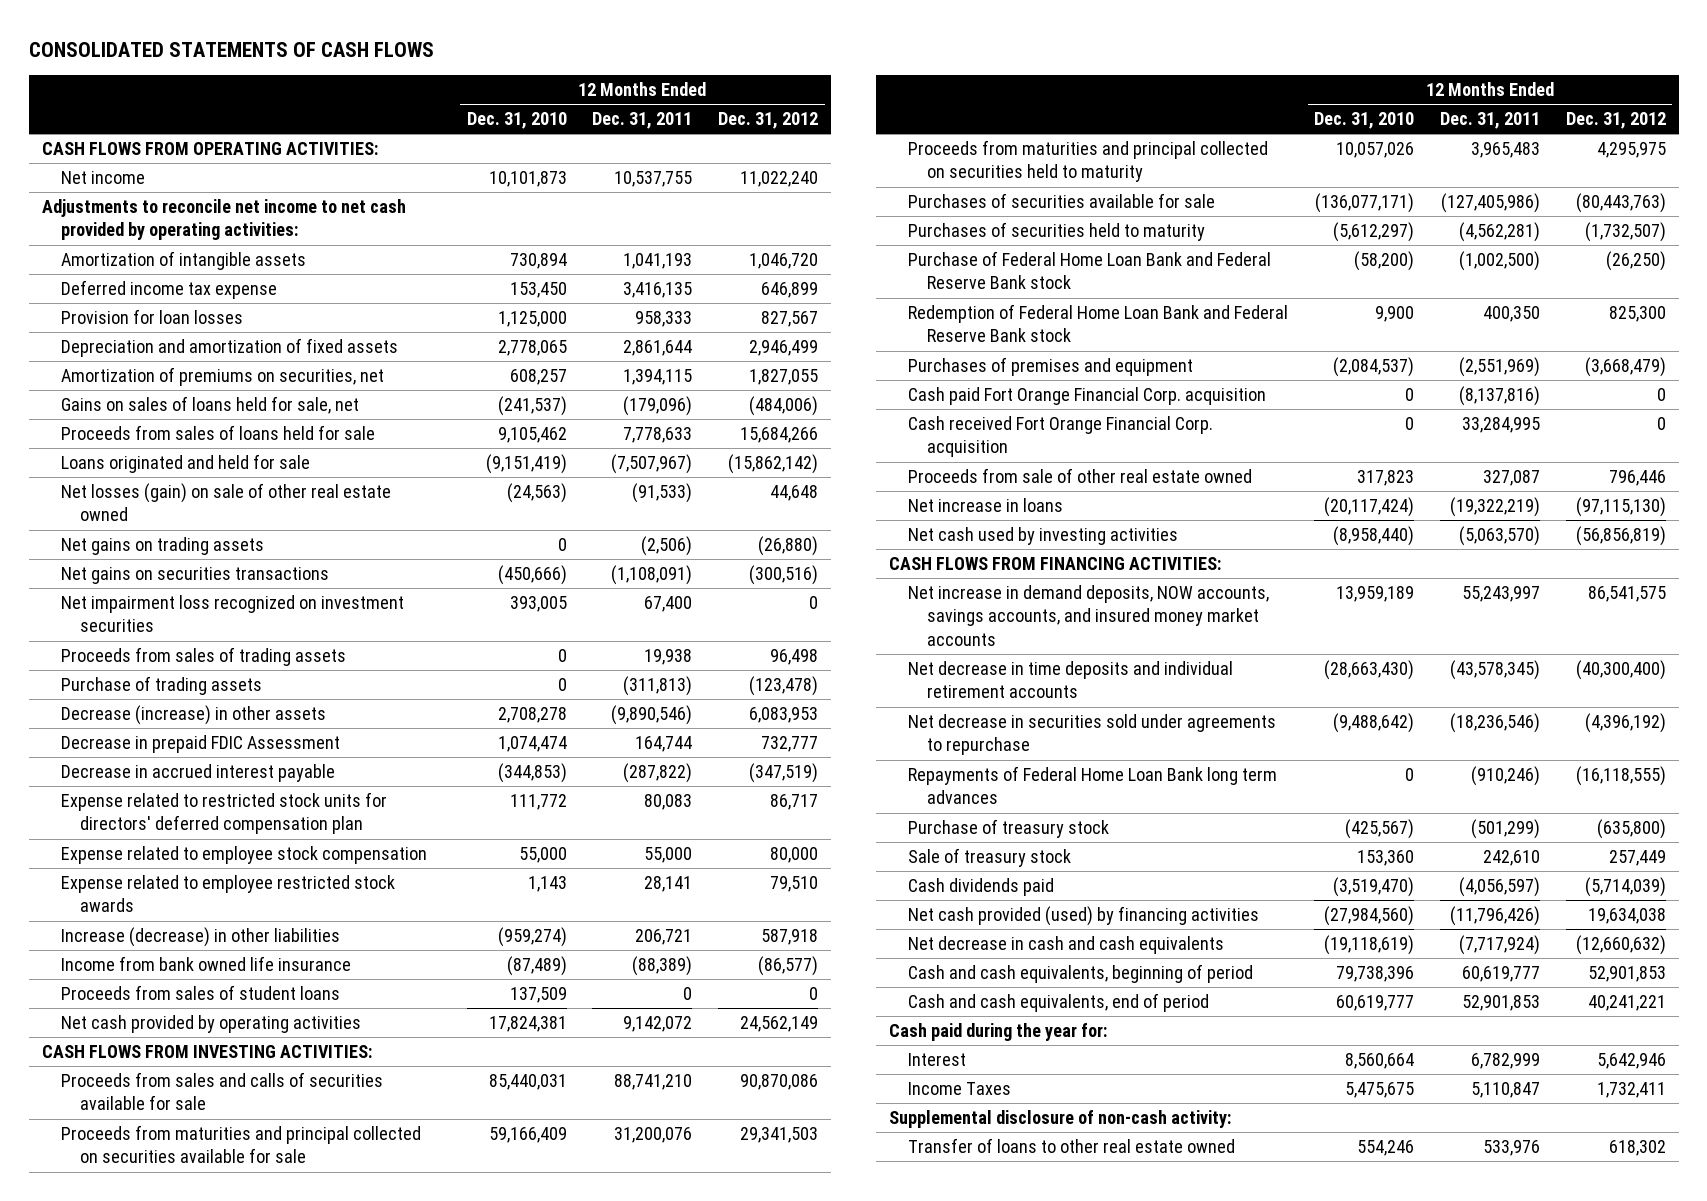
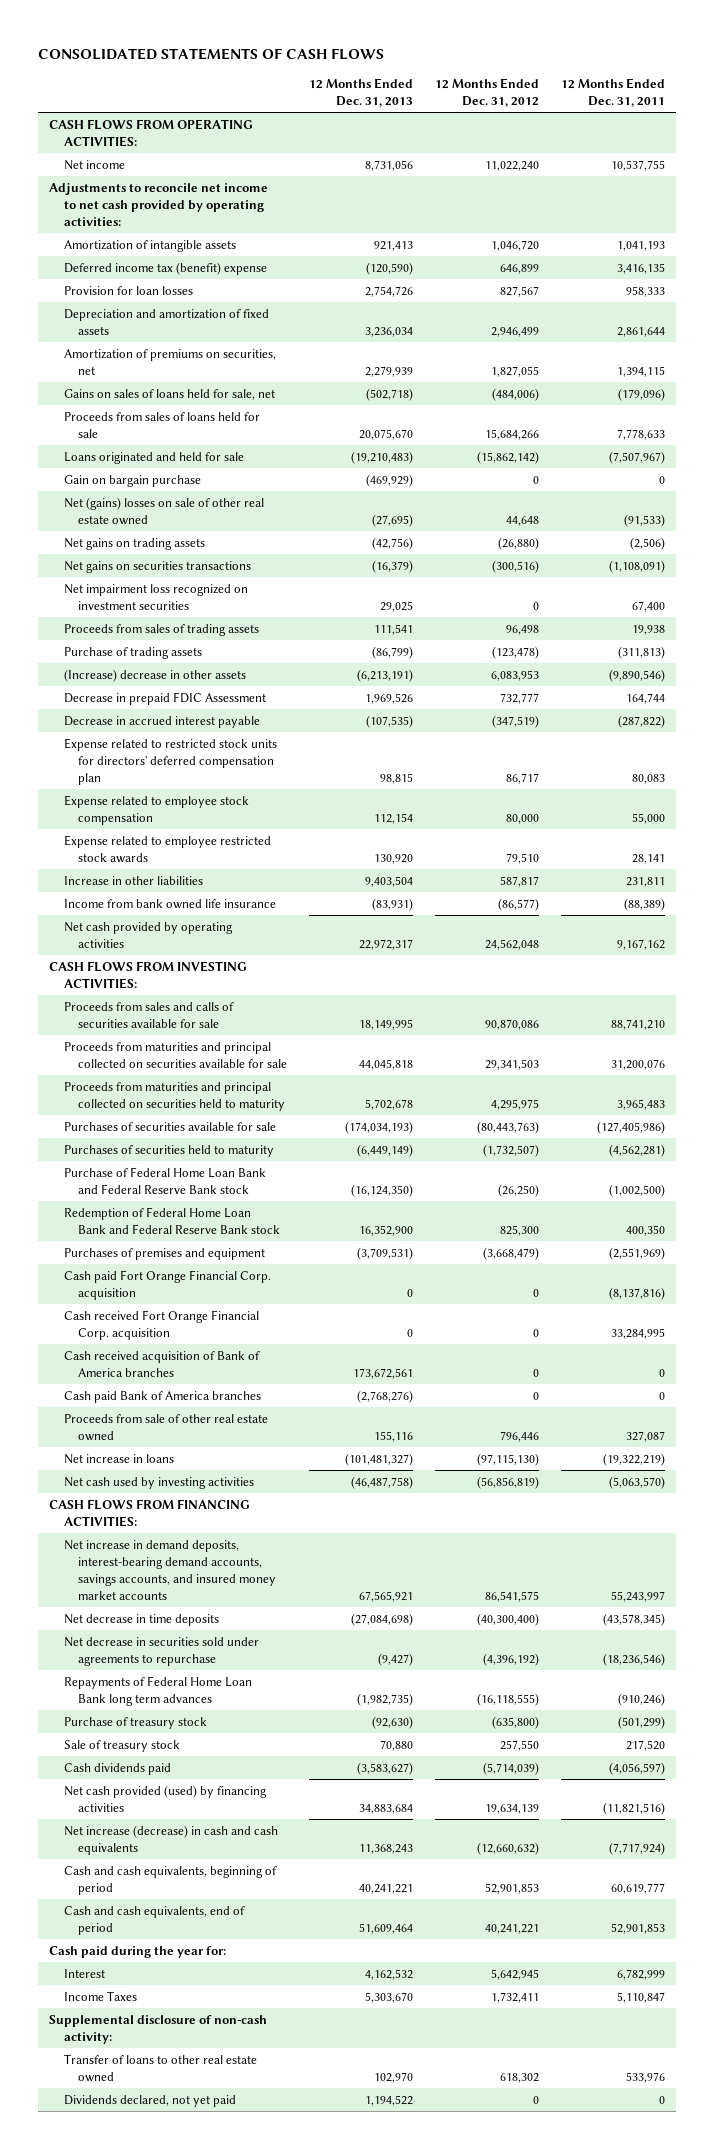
[466,112,567,130] Dec. 31, 2010 -> none
none -> [309,78,414,108] 12 Months Ended Dec. 31, 2013
[60,280,277,300] Deferred income tax expense -> [63,261,267,275] Deferred income tax (benefit) expense
none -> [63,474,201,487] Gain on bargain purchase
[60,483,391,522] Net losses (gain) on sale of other real estate owned -> [63,496,264,526] Net (gains) losses on sale of other real estate owned
[60,705,326,726] Decrease (increase) in other assets -> [63,668,246,682] (Increase) decrease in other assets
[60,927,340,948] Increase (decrease) in other liabilities -> [63,875,203,885] Increase in other liabilities
[635,929,693,946] 206,721 -> [626,876,666,887] 231,811
[761,929,819,946] 587,918 -> [500,875,540,887] 587,817
[60,985,340,1001] Proceeds from sales of student loans -> none
[623,1016,693,1033] 9,142,072 -> [617,939,666,951] 9,167,162
[740,1016,819,1033] 24,562,149 -> [485,939,540,951] 24,562,048
none -> [63,1350,260,1378] Cash received acquisition of Bank of America branches
none -> [63,1390,261,1403] Cash paid Bank of America branches
[908,585,1270,646] Net increase in demand deposits, NOW accounts, savings accounts, and insured money market accounts -> [63,1539,277,1601] Net increase in demand deposits, interest-bearing demand accounts, savings accounts, and insured money market accounts
[908,661,1234,699] Net decrease in time deposits and individual retirement accounts -> [63,1613,219,1626] Net decrease in time deposits
[1482,850,1540,867] 242,610 -> [626,1739,666,1751] 217,520
[1608,850,1666,867] 257,449 -> [500,1739,540,1751] 257,550
[1449,906,1540,927] (11,796,426) -> [603,1802,666,1816] (11,821,516)
[1587,908,1666,925] 19,634,038 -> [485,1804,540,1815] 19,634,139
[908,936,1225,955] Net decrease in cash and cash equivalents -> [63,1824,278,1856] Net increase (decrease) in cash and cash equivalents
[1596,1053,1666,1070] 5,642,946 -> [491,1968,540,1980] 5,642,945
none -> [63,2094,236,2107] Dividends declared, not yet paid

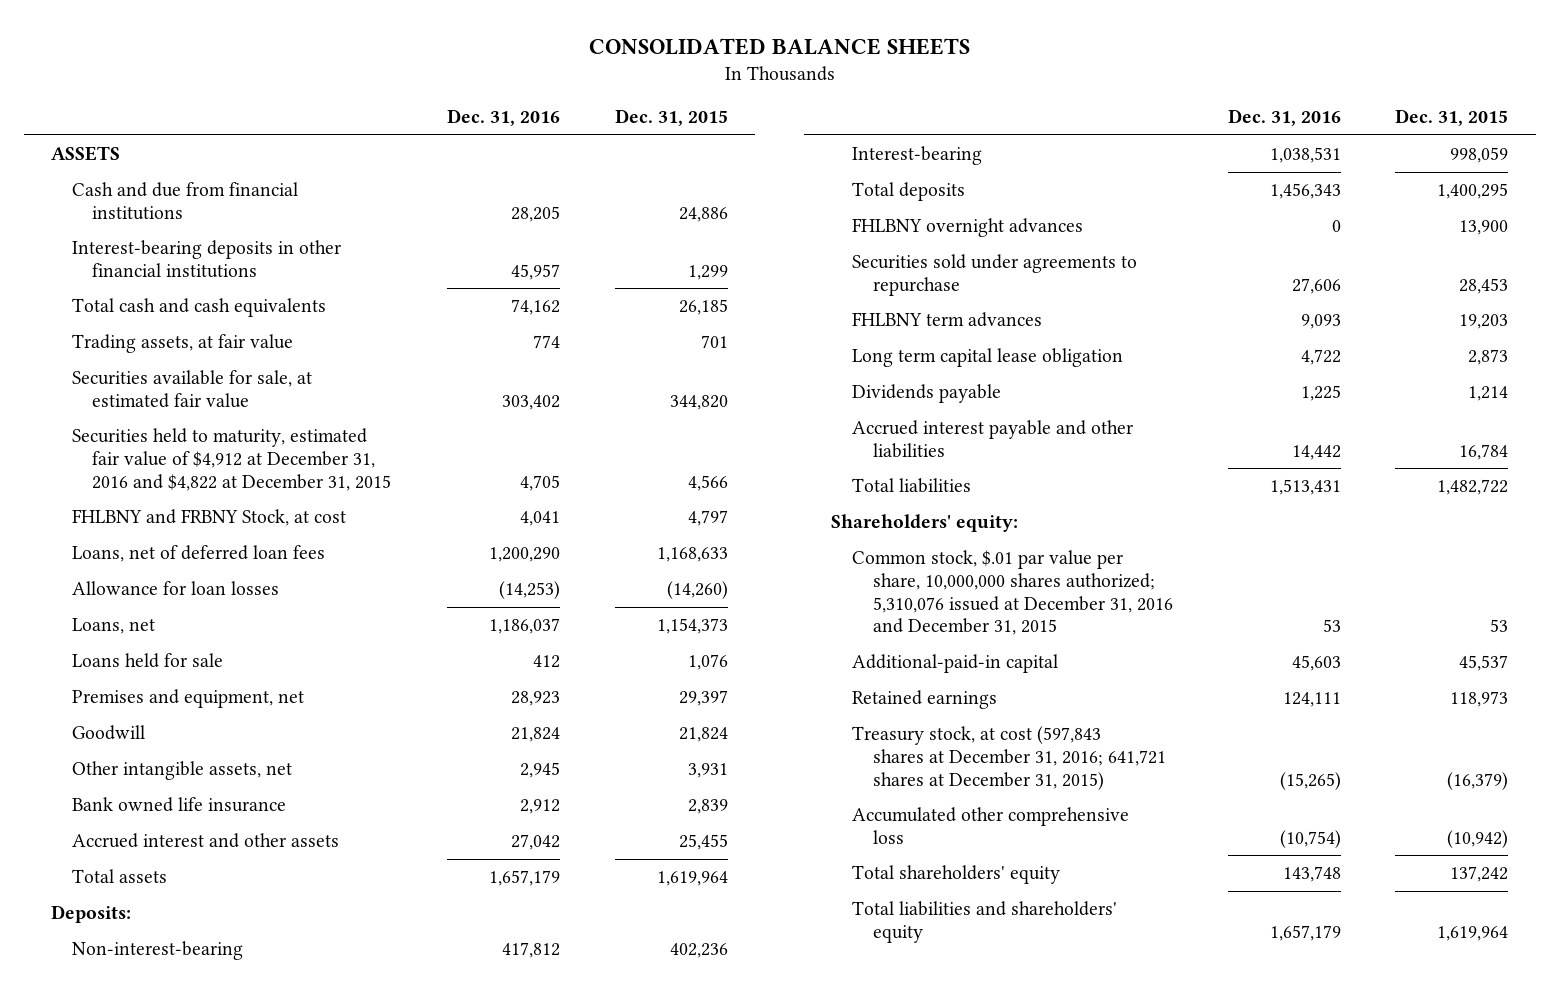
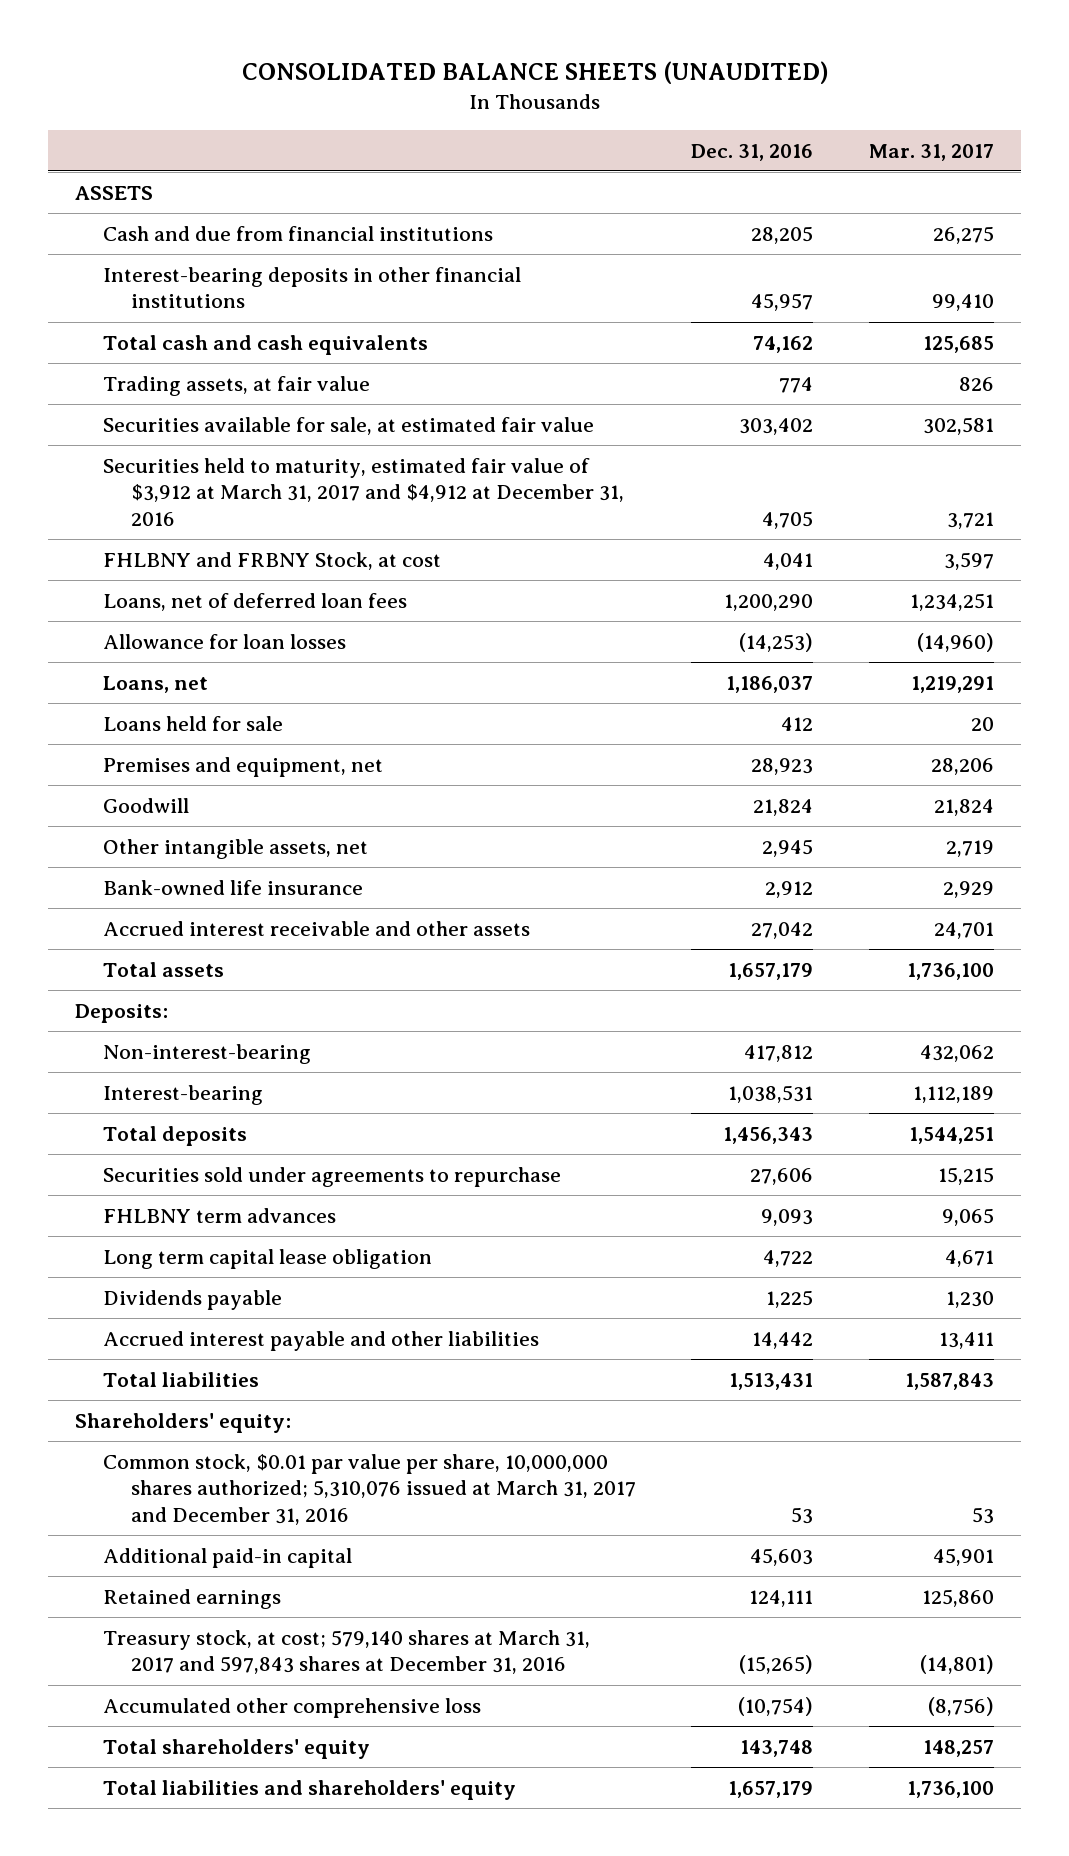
[588,37,970,55] CONSOLIDATED BALANCE SHEETS -> [241,61,829,85] CONSOLIDATED BALANCE SHEETS (UNAUDITED)
[614,109,728,127] Dec. 31, 2015 -> none
none -> [868,143,994,161] Mar. 31, 2017
[71,428,392,491] Securities held to maturity, estimated fair value of $4,912 at December 31, 2016 and $4,822 at December 31, 2015 -> [103,457,625,526] Securities held to maturity, estimated fair value of $3,912 at March 31, 2017 and $4,912 at December 31, 2016
[71,797,286,813] Bank owned life insurance -> [103,879,364,895] Bank-owned life insurance
[71,833,339,849] Accrued interest and other assets -> [103,920,531,936] Accrued interest receivable and other assets
[851,218,1083,238] FHLBNY overnight advances -> none
[851,550,1173,636] Common stock, $.01 par value per share, 10,000,000 shares authorized; 5,310,076 issued at December 31, 2016 and December 31, 2015 -> [103,1453,637,1525] Common stock, $0.01 par value per share, 10,000,000 shares authorized; 5,310,076 issued at March 31, 2017 and December 31, 2016
[851,654,1058,674] Additional-paid-in capital -> [103,1547,353,1568] Additional paid-in capital
[851,726,1166,790] Treasury stock, at cost (597,843 shares at December 31, 2016; 641,721 shares at December 31, 2015) -> [103,1629,591,1675] Treasury stock, at cost; 579,140 shares at March 31, 2017 and 597,843 shares at December 31, 2016

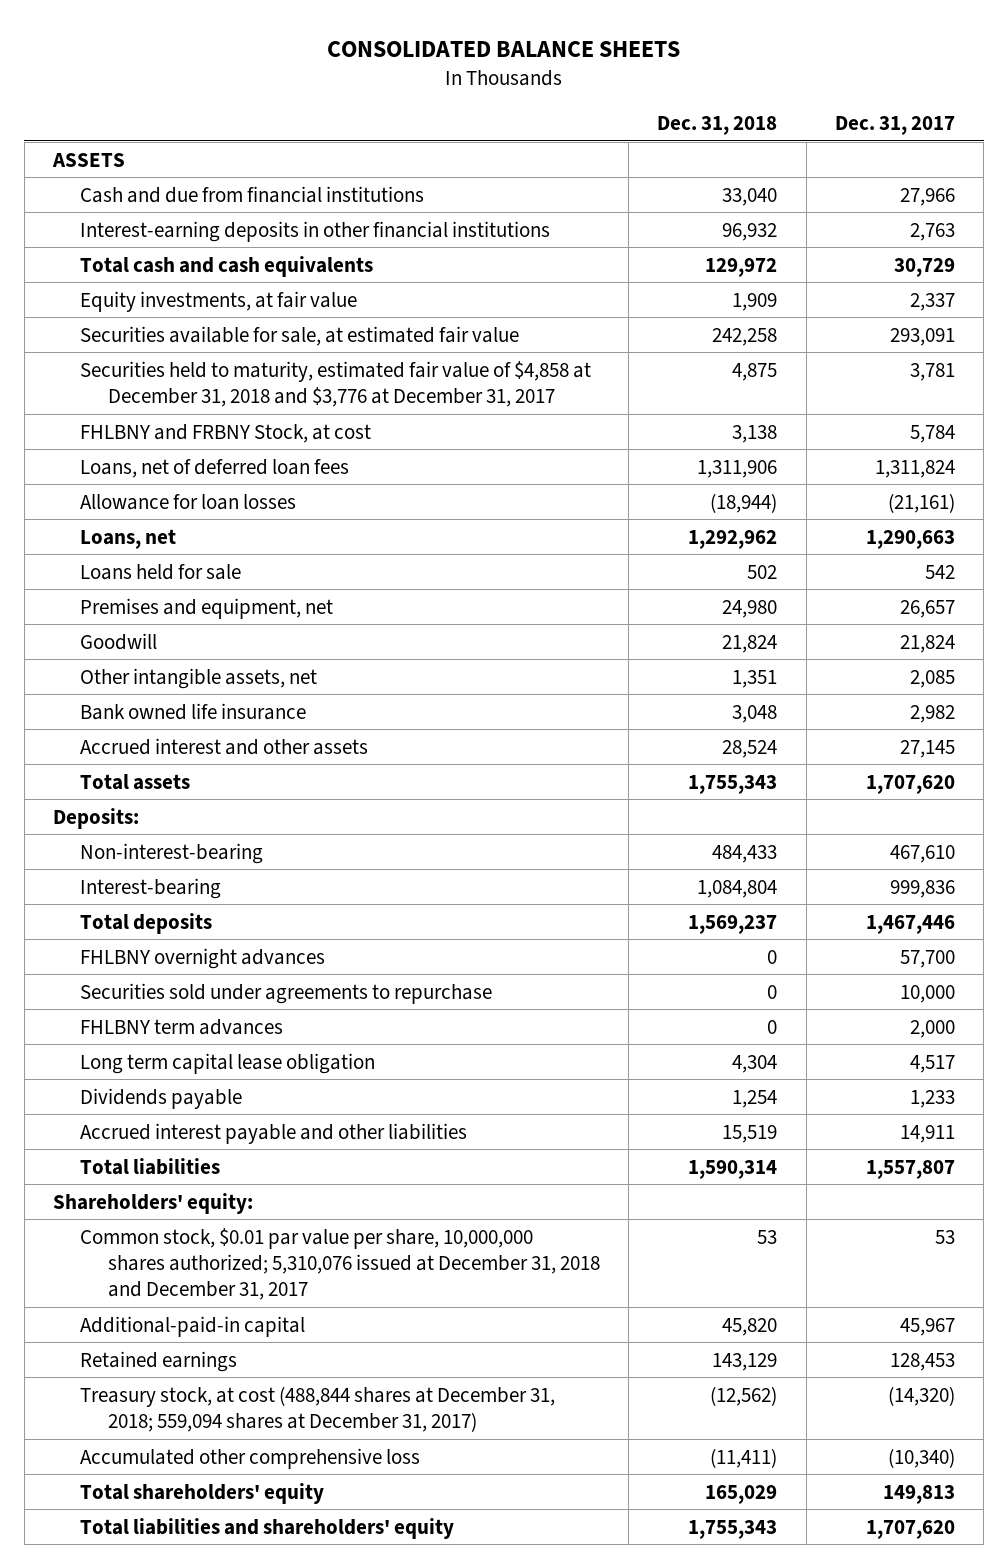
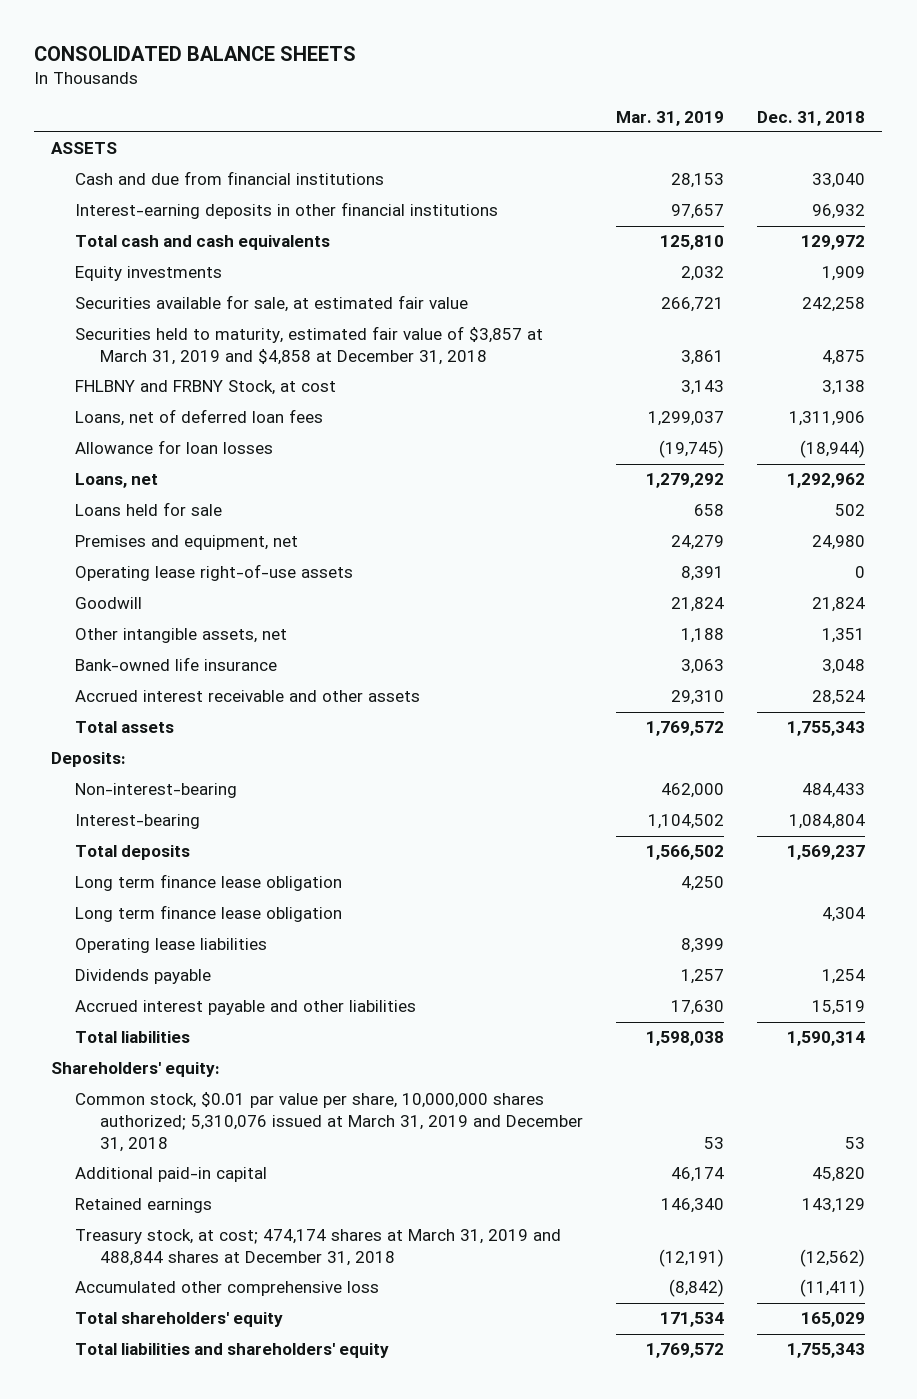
[835,116,956,136] Dec. 31, 2017 -> none
none -> [615,110,724,126] Mar. 31, 2019
[80,290,358,312] Equity investments, at fair value -> [75,266,223,282] Equity investments
[80,360,592,407] Securities held to maturity, estimated fair value of $4,858 at December 31, 2018 and $3,776 at December 31, 2017 -> [75,326,544,366] Securities held to maturity, estimated fair value of $3,857 at March 31, 2019 and $4,858 at December 31, 2018
none -> [75,564,354,582] Operating lease right-of-use assets
[80,702,307,720] Bank owned life insurance -> [75,657,278,672] Bank-owned life insurance
[80,737,369,755] Accrued interest and other assets -> [75,690,421,703] Accrued interest receivable and other assets
[80,947,326,969] FHLBNY overnight advances -> none
[80,982,493,1004] Securities sold under agreements to repurchase -> none
[80,1018,284,1035] FHLBNY term advances -> none
none -> [75,874,343,892] Long term finance lease obligation
[80,1052,376,1074] Long term capital lease obligation -> [75,905,343,923] Long term finance lease obligation
none -> [75,938,268,954] Operating lease liabilities
[80,1227,600,1301] Common stock, $0.01 par value per share, 10,000,000 shares authorized; 5,310,076 issued at December 31, 2018 and December 31, 2017 -> [75,1092,583,1152] Common stock, $0.01 par value per share, 10,000,000 shares authorized; 5,310,076 issued at March 31, 2019 and December 31, 2018
[80,1315,306,1337] Additional-paid-in capital -> [75,1167,268,1183] Additional paid-in capital
[80,1385,556,1432] Treasury stock, at cost (488,844 shares at December 31, 2018; 559,094 shares at December 31, 2017) -> [75,1229,562,1267] Treasury stock, at cost; 474,174 shares at March 31, 2019 and 488,844 shares at December 31, 2018

